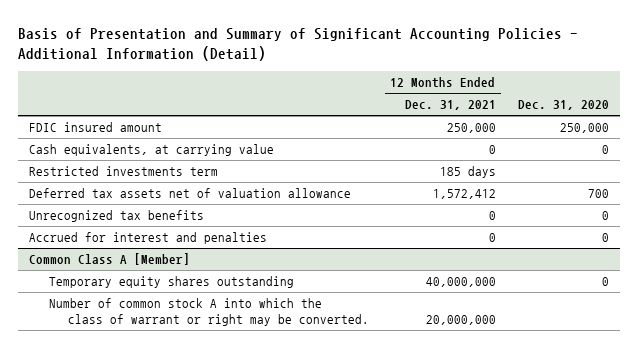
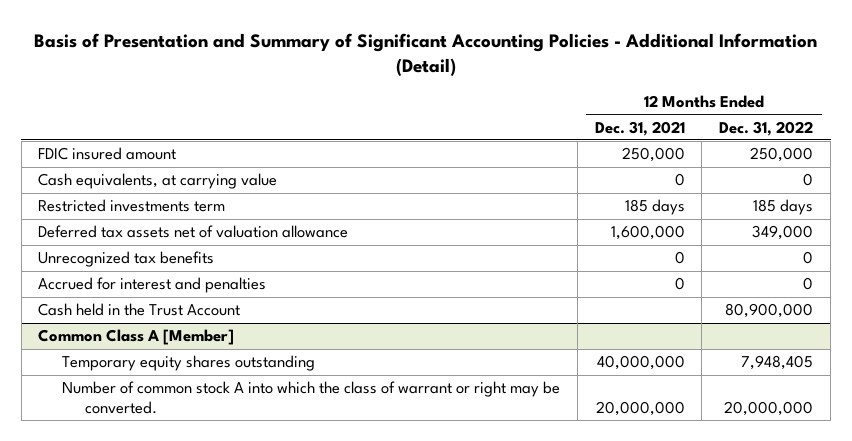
[517,100,609,111] Dec. 31, 2020 -> none
none -> [719,120,814,136] Dec. 31, 2022
[432,189,496,200] 1,572,412 -> [610,225,685,241] 1,600,000
none -> [38,303,241,317] Cash held in the Trust Account

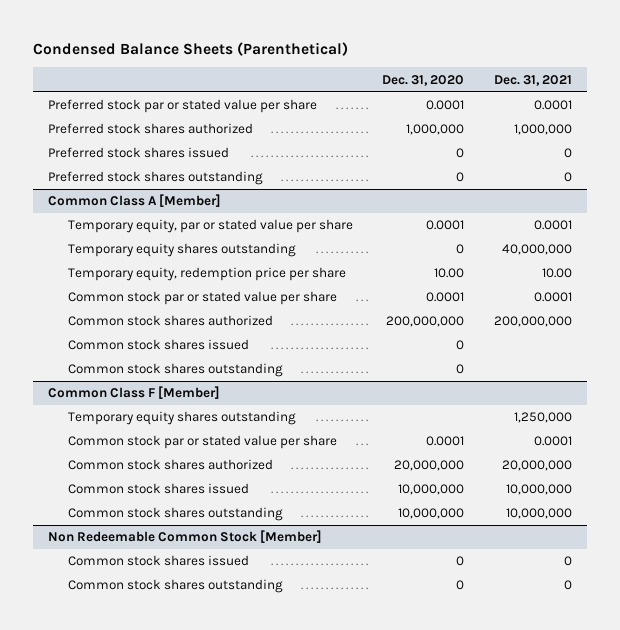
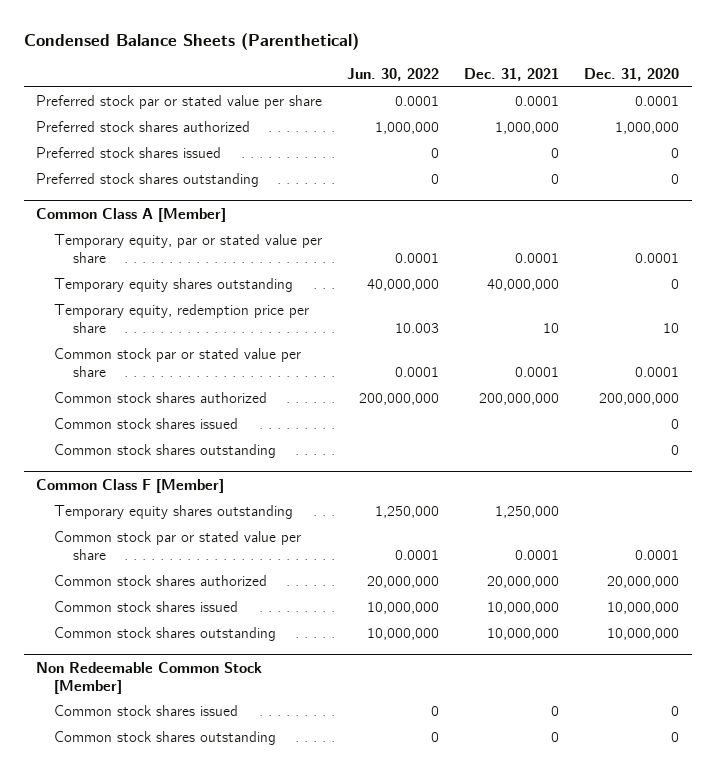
none -> [347,68,440,82] Jun. 30, 2022
[434,268,465,279] 10.00 -> [663,322,680,333] 10
[541,268,572,279] 10.00 -> [543,322,560,333] 10

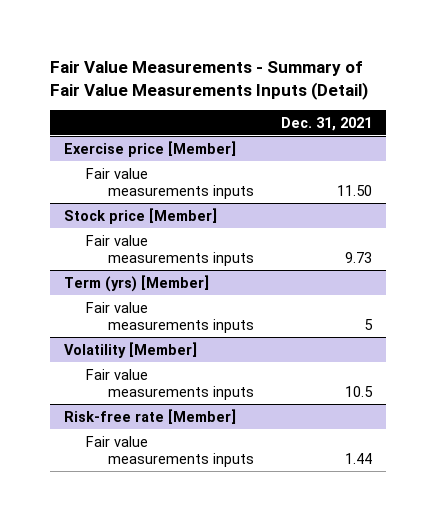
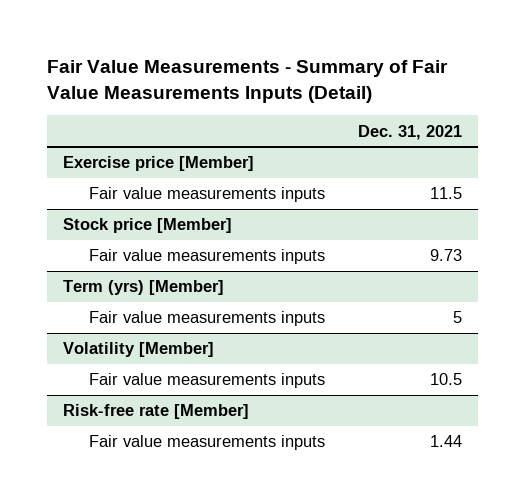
[337,185,373,197] 11.50 -> [429,187,462,200] 11.5

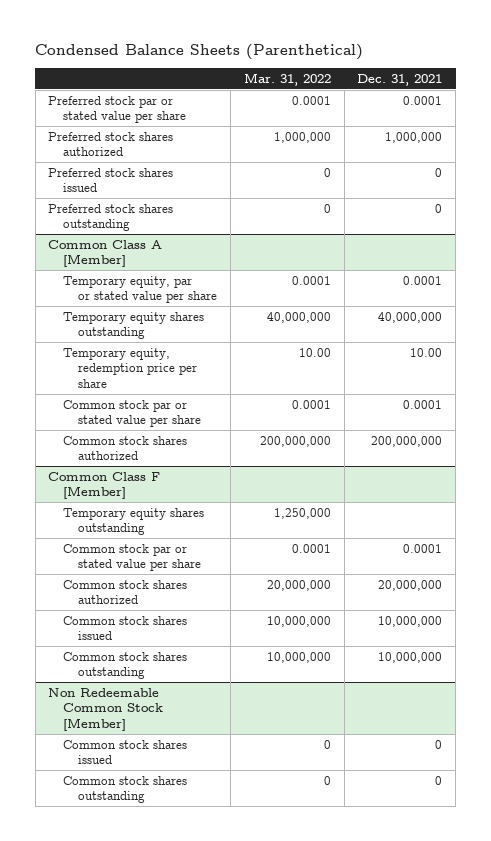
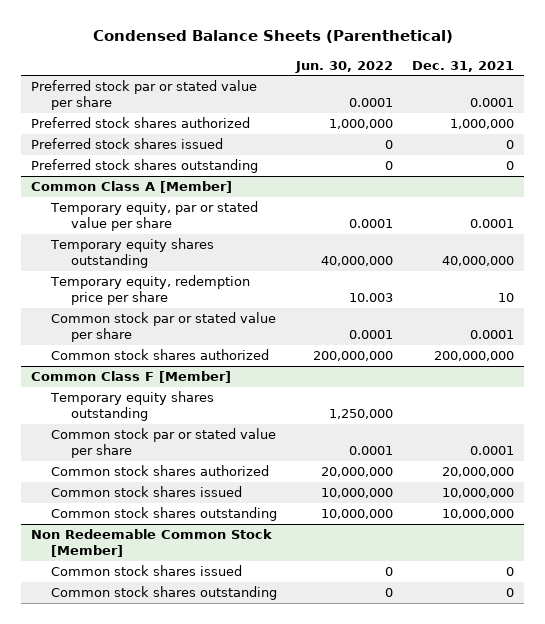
[243,72,331,86] Mar. 31, 2022 -> none
none -> [295,60,394,73] Jun. 30, 2022
[410,347,443,357] 10.00 -> [498,293,515,303] 10

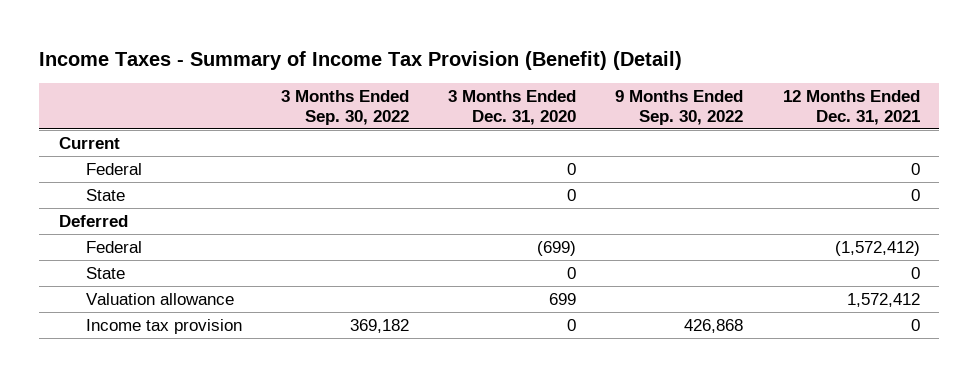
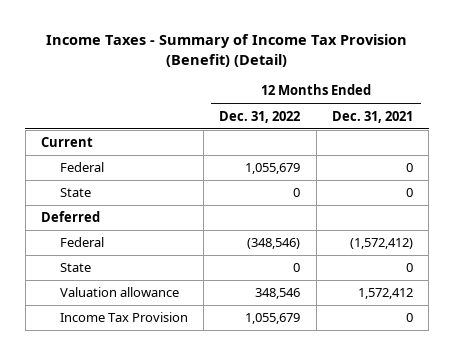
[281,89,410,125] 3 Months Ended Sep. 30, 2022 -> none
[448,89,577,125] 3 Months Ended Dec. 31, 2020 -> none
[615,89,744,125] 9 Months Ended Sep. 30, 2022 -> none
none -> [219,110,301,123] Dec. 31, 2022
[85,319,242,335] Income tax provision -> [59,312,188,323] Income Tax Provision

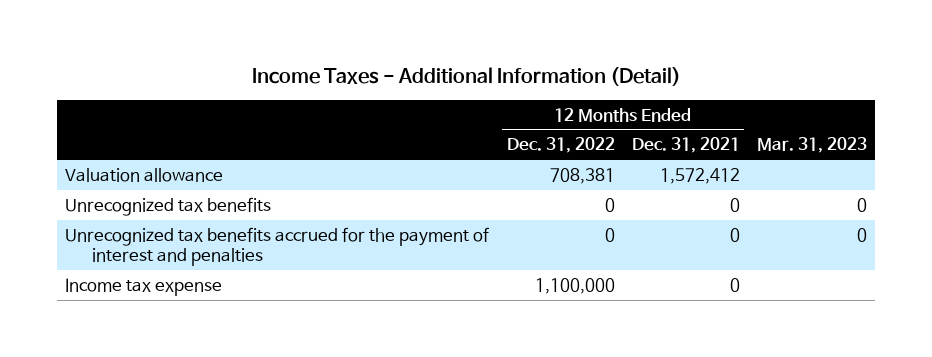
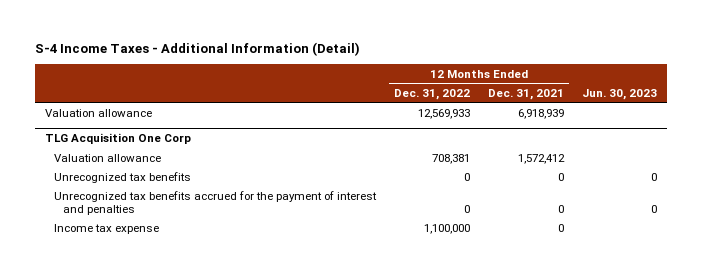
[252,66,682,86] Income Taxes - Additional Information (Detail) -> [35,42,361,57] S-4 Income Taxes - Additional Information (Detail)
[756,137,867,154] Mar. 31, 2023 -> none
none -> [582,88,658,100] Jun. 30, 2023
none -> [44,108,152,117] Valuation allowance
none -> [44,133,191,145] TLG Acquisition One Corp

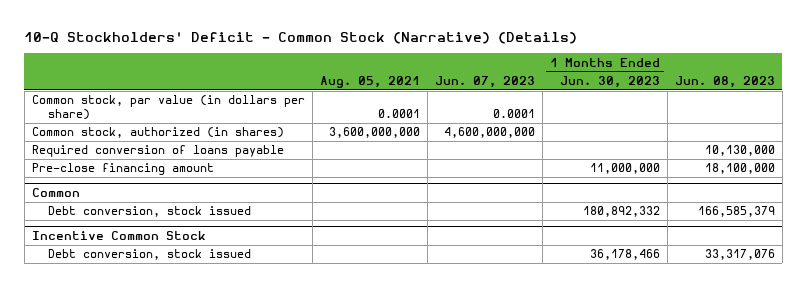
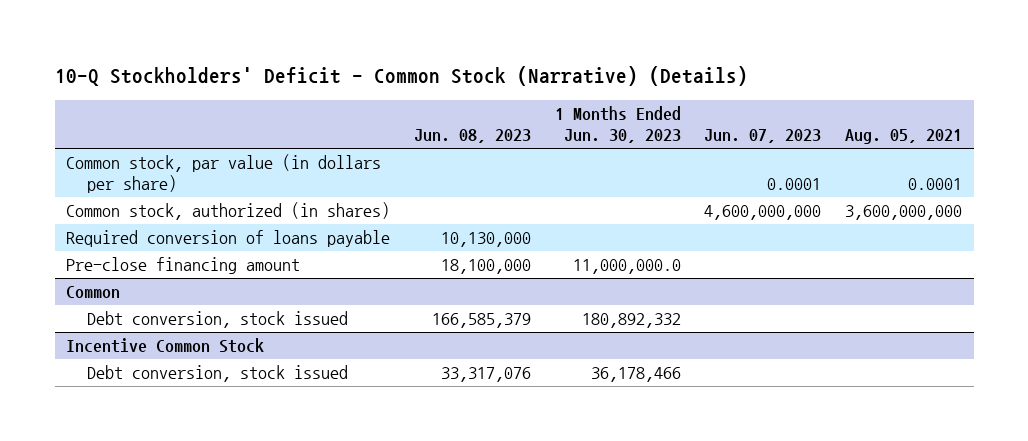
[589,163,660,175] 11,000,000 -> [572,259,681,275] 11,000,000.0

